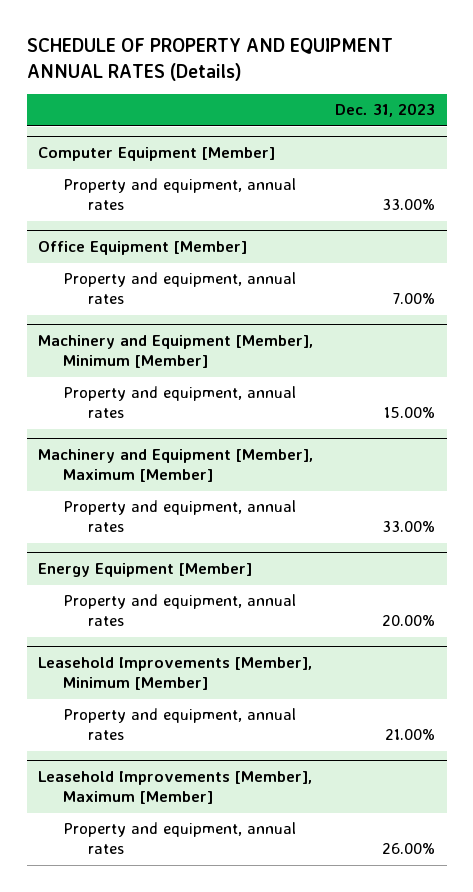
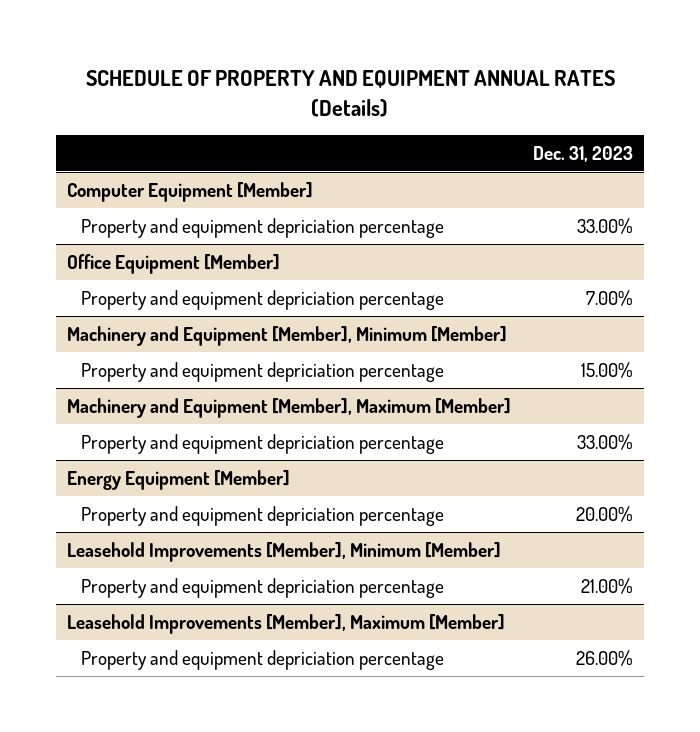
[63,178,297,211] Property and equipment, annual rates -> [81,218,445,239] Property and equipment depriciation percentage
[63,272,297,305] Property and equipment, annual rates -> [81,290,445,311] Property and equipment depriciation percentage
[63,386,297,419] Property and equipment, annual rates -> [81,362,445,383] Property and equipment depriciation percentage
[63,500,297,533] Property and equipment, annual rates -> [81,434,445,455] Property and equipment depriciation percentage
[63,594,297,627] Property and equipment, annual rates -> [81,506,445,527] Property and equipment depriciation percentage
[63,708,297,741] Property and equipment, annual rates -> [81,578,445,599] Property and equipment depriciation percentage
[63,822,297,855] Property and equipment, annual rates -> [81,650,445,671] Property and equipment depriciation percentage

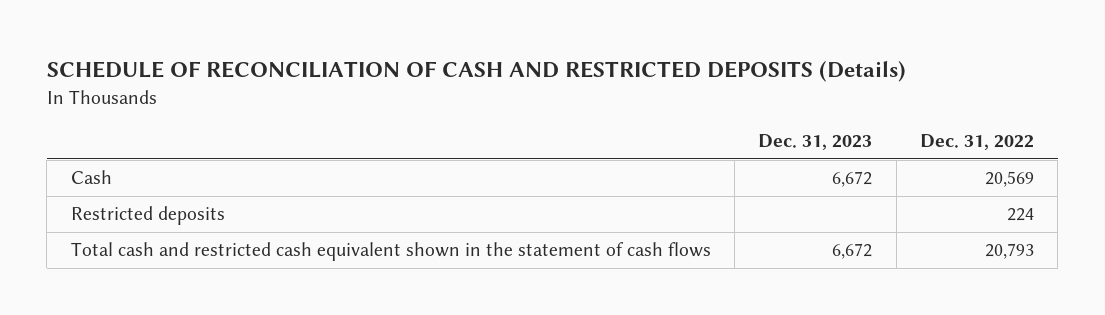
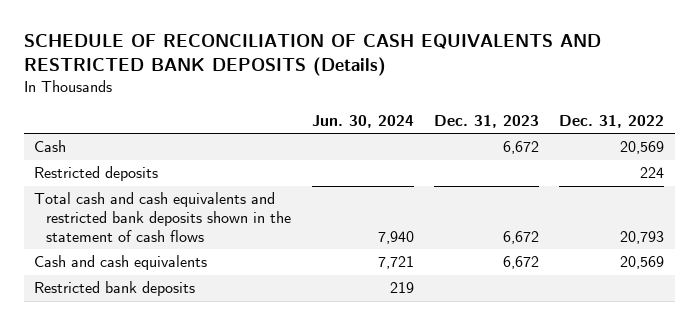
[46,61,906,83] SCHEDULE OF RECONCILIATION OF CASH AND RESTRICTED DEPOSITS (Details) -> [23,34,601,77] SCHEDULE OF RECONCILIATION OF CASH EQUIVALENTS AND RESTRICTED BANK DEPOSITS (Details)
none -> [311,114,414,128] Jun. 30, 2024
[70,242,711,262] Total cash and restricted cash equivalent shown in the statement of cash flows -> [33,192,292,242] Total cash and cash equivalents and restricted bank deposits shown in the statement of cash flows
none -> [33,255,207,271] Cash and cash equivalents
none -> [33,281,195,297] Restricted bank deposits

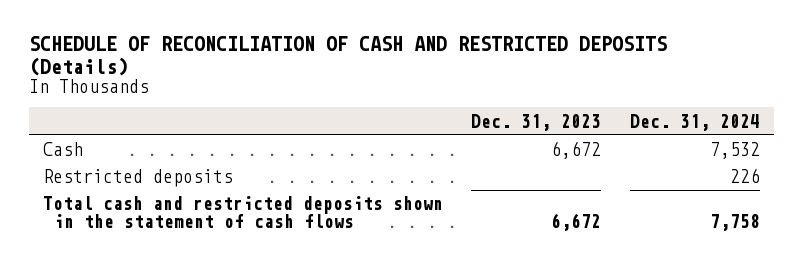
[23,34,601,77] SCHEDULE OF RECONCILIATION OF CASH EQUIVALENTS AND RESTRICTED BANK DEPOSITS (Details) -> [28,36,667,76] SCHEDULE OF RECONCILIATION OF CASH AND RESTRICTED DEPOSITS (Details)
[311,114,414,128] Jun. 30, 2024 -> none
[559,114,665,128] Dec. 31, 2022 -> none
none -> [629,113,760,131] Dec. 31, 2024
[33,255,207,271] Cash and cash equivalents -> none
[33,281,195,297] Restricted bank deposits -> none
[33,192,292,242] Total cash and cash equivalents and restricted bank deposits shown in the statement of cash flows -> [42,196,443,229] Total cash and restricted deposits shown in the statement of cash flows

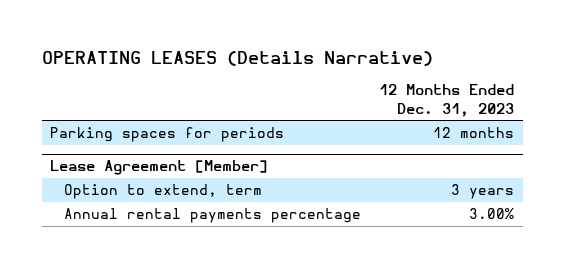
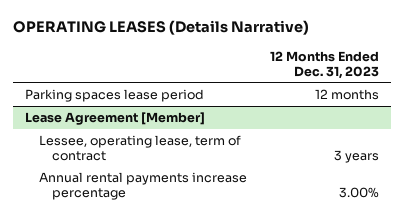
[50,127,285,143] Parking spaces for periods -> [24,88,204,102] Parking spaces lease period
[64,184,263,200] Option to extend, term -> [38,134,241,161] Lessee, operating lease, term of contract
[64,208,362,224] Annual rental payments percentage -> [38,171,247,200] Annual rental payments increase percentage

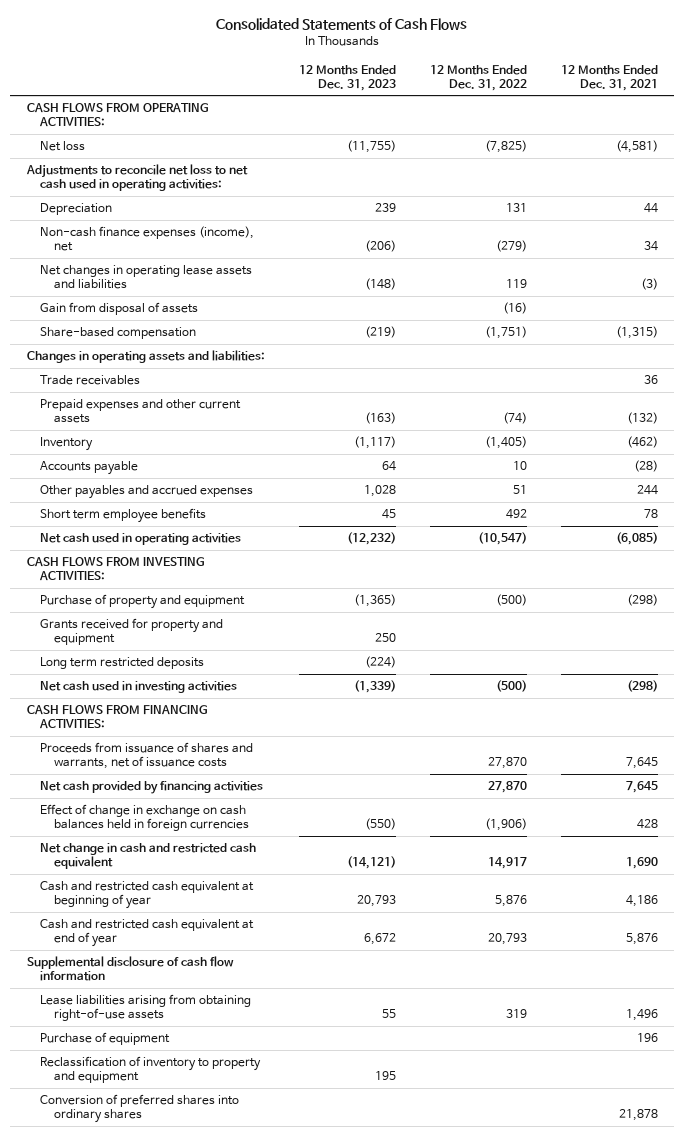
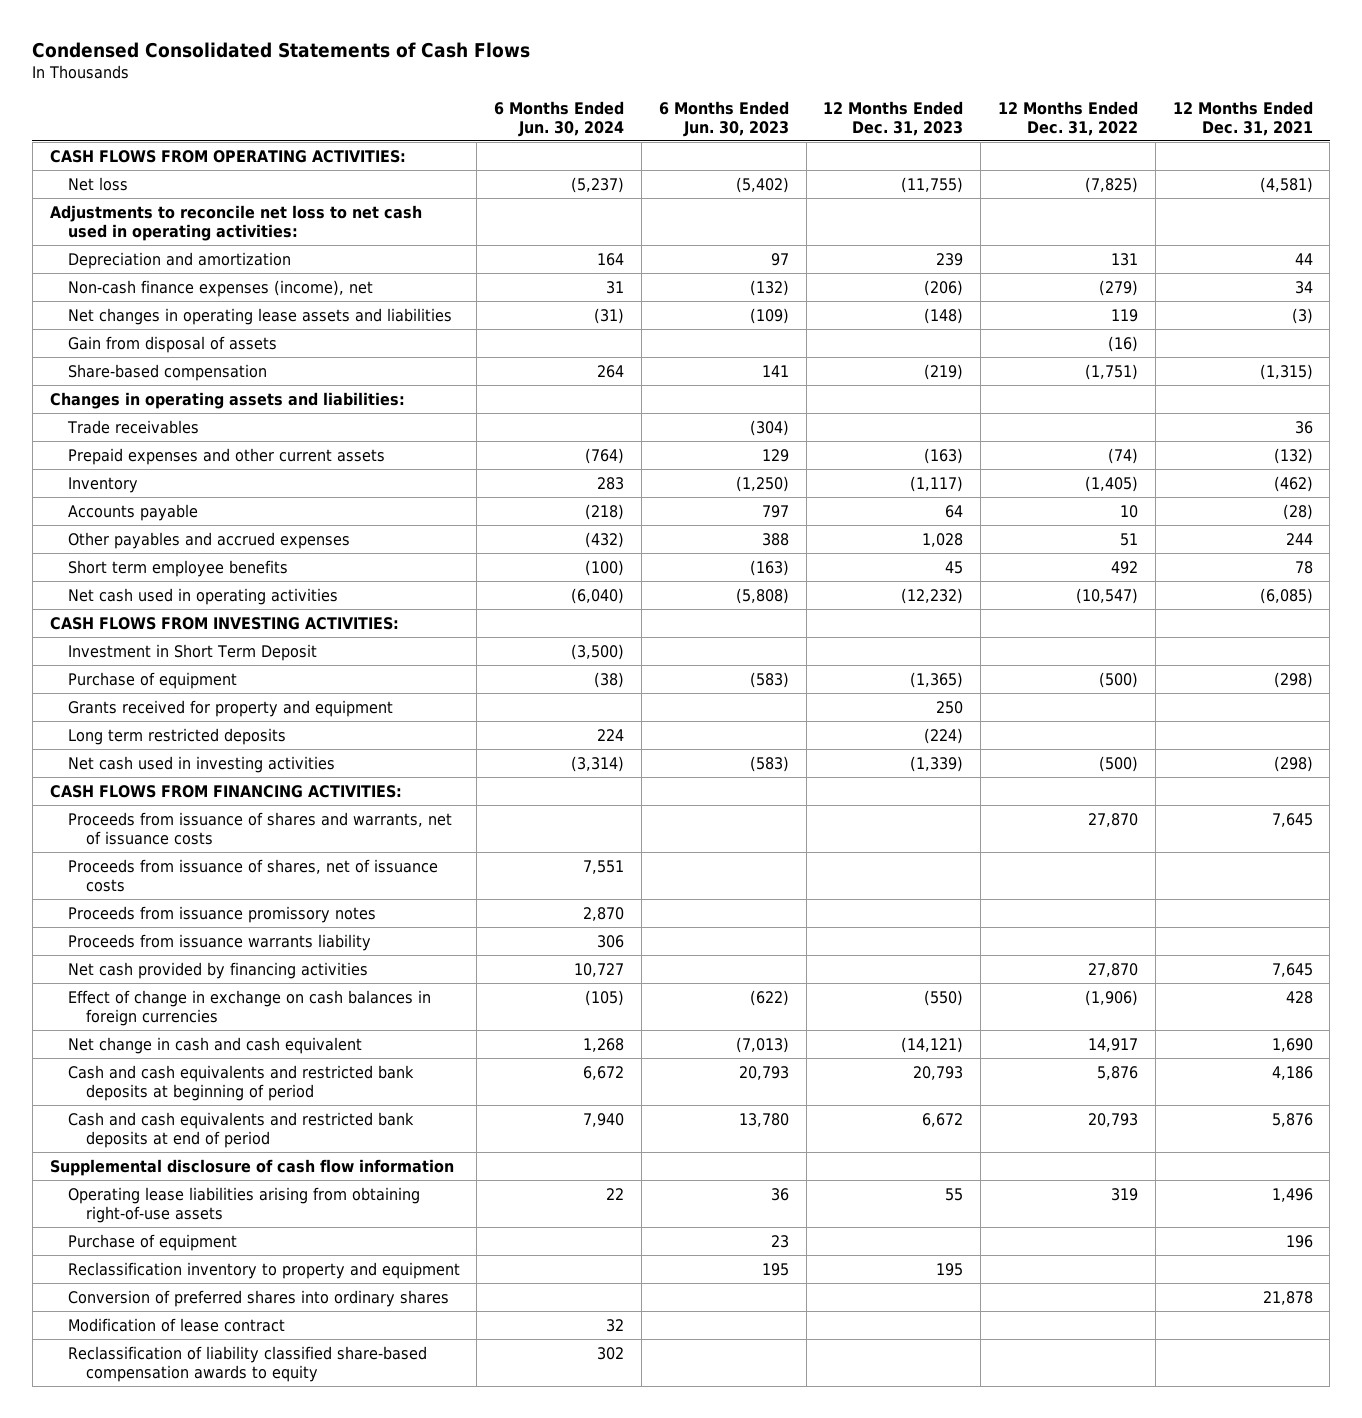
[216,17,468,30] Consolidated Statements of Cash Flows -> [32,41,531,58] Condensed Consolidated Statements of Cash Flows
none -> [494,100,625,137] 6 Months Ended Jun. 30, 2024
none -> [658,100,789,137] 6 Months Ended Jun. 30, 2023
[40,203,113,216] Depreciation -> [67,251,291,269] Depreciation and amortization
none -> [67,643,317,661] Investment in Short Term Deposit
[40,594,246,610] Purchase of property and equipment -> [67,671,237,689] Purchase of equipment
none -> [67,858,438,892] Proceeds from issuance of shares, net of issuance costs
none -> [67,905,376,923] Proceeds from issuance promissory notes
none -> [67,933,371,951] Proceeds from issuance warrants liability
[40,804,249,832] Effect of change in exchange on cash balances held in foreign currencies -> [67,989,431,1026] Effect of change in exchange on cash balances in foreign currencies
[40,843,257,870] Net change in cash and restricted cash equivalent -> [67,1036,362,1054] Net change in cash and cash equivalent
[40,881,255,910] Cash and restricted cash equivalent at beginning of year -> [67,1064,414,1101] Cash and cash equivalents and restricted bank deposits at beginning of period
[40,919,255,948] Cash and restricted cash equivalent at end of year -> [67,1111,414,1148] Cash and cash equivalents and restricted bank deposits at end of period
[40,994,252,1022] Lease liabilities arising from obtaining right-of-use assets -> [67,1186,420,1223] Operating lease liabilities arising from obtaining right-of-use assets
[40,1056,262,1084] Reclassification of inventory to property and equipment -> [67,1261,460,1279] Reclassification inventory to property and equipment
none -> [67,1317,285,1332] Modification of lease contract
none -> [67,1345,427,1382] Reclassification of liability classified share-based compensation awards to equity

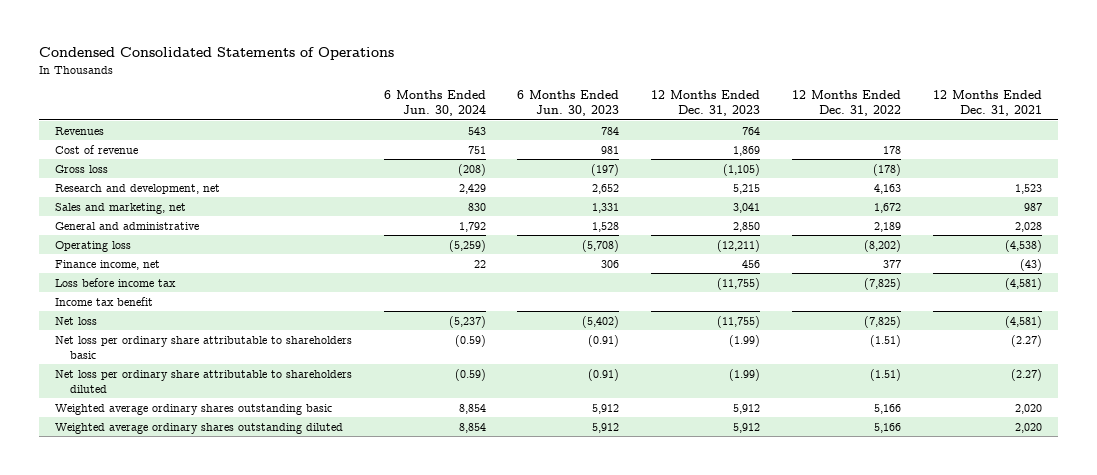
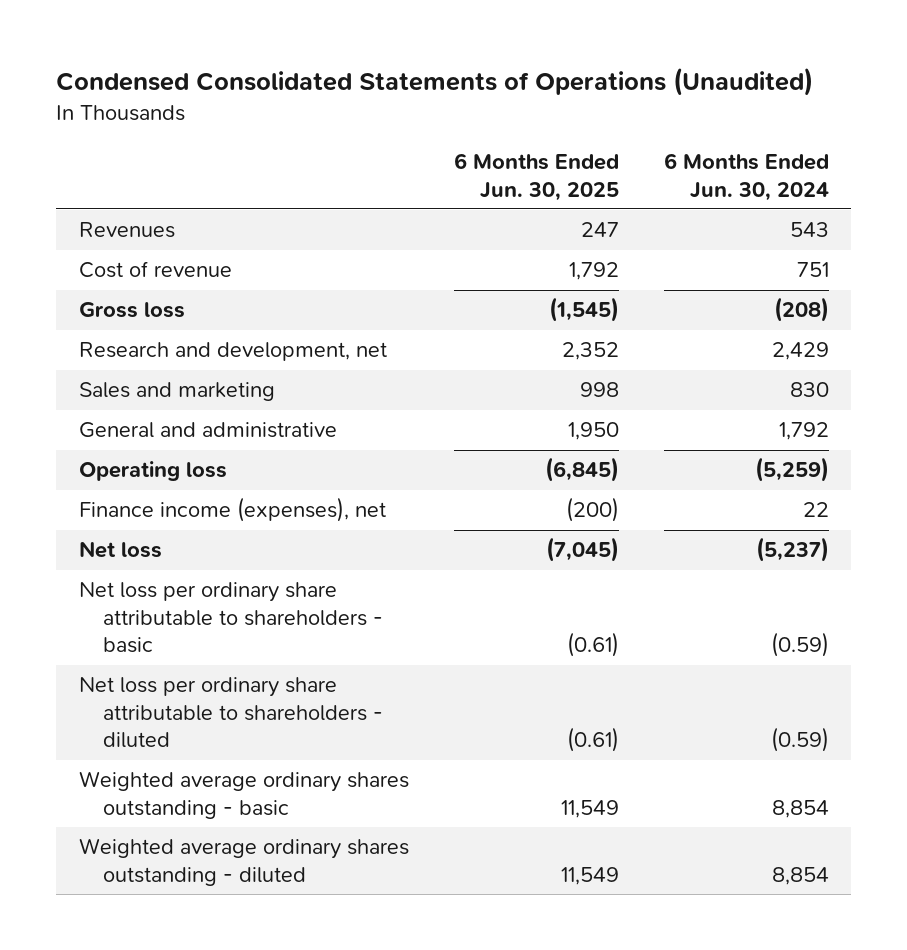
[38,47,394,61] Condensed Consolidated Statements of Operations -> [55,67,813,97] Condensed Consolidated Statements of Operations (Unaudited)
[517,90,620,117] 6 Months Ended Jun. 30, 2023 -> none
[651,90,761,117] 12 Months Ended Dec. 31, 2023 -> none
[792,90,902,117] 12 Months Ended Dec. 31, 2022 -> none
[933,90,1043,117] 12 Months Ended Dec. 31, 2021 -> none
none -> [453,152,619,201] 6 Months Ended Jun. 30, 2025
[54,202,186,214] Sales and marketing, net -> [78,382,275,402] Sales and marketing
[54,277,176,287] Loss before income tax -> none
[54,296,153,306] Income tax benefit -> none
[54,259,160,270] Finance income, net -> [78,497,386,523] Finance income (expenses), net
[54,335,352,359] Net loss per ordinary share attributable to shareholders basic -> [78,582,384,654] Net loss per ordinary share attributable to shareholders - basic
[54,369,352,393] Net loss per ordinary share attributable to shareholders diluted -> [78,677,384,749] Net loss per ordinary share attributable to shareholders - diluted
[54,403,332,415] Weighted average ordinary shares outstanding basic -> [78,771,409,819] Weighted average ordinary shares outstanding - basic
[54,422,343,434] Weighted average ordinary shares outstanding diluted -> [78,838,409,886] Weighted average ordinary shares outstanding - diluted

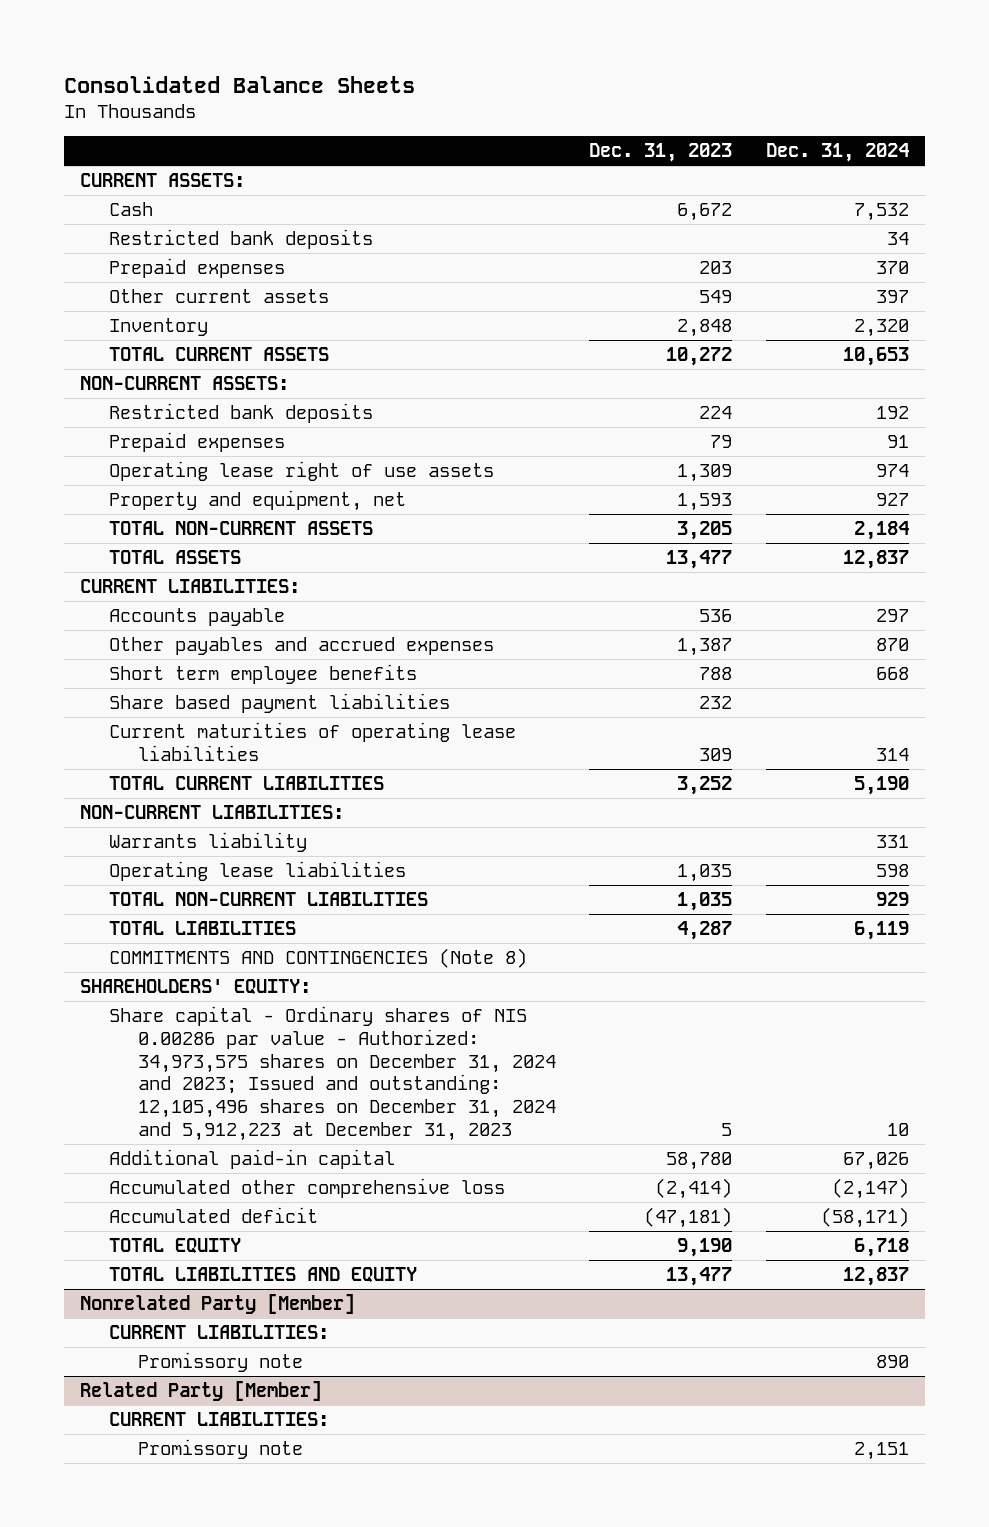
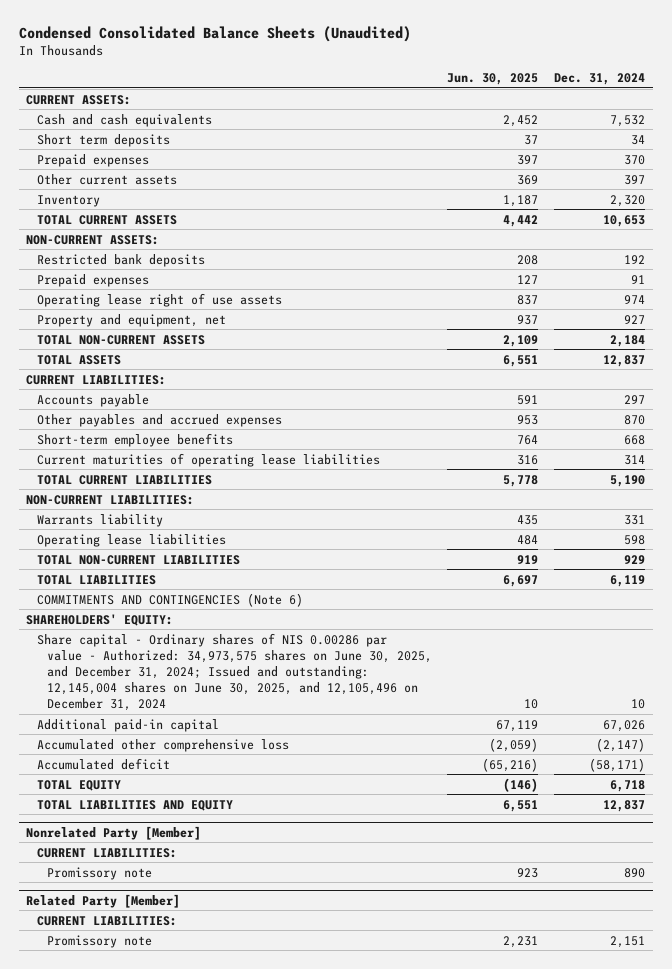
[63,75,415,93] Consolidated Balance Sheets -> [18,26,411,43] Condensed Consolidated Balance Sheets (Unaudited)
[589,143,733,163] Dec. 31, 2023 -> none
none -> [447,72,539,85] Jun. 30, 2025
[109,201,154,216] Cash -> [36,113,212,127] Cash and cash equivalents
[109,228,374,249] Restricted bank deposits -> [36,133,170,147] Short term deposits
[109,692,451,713] Share based payment liabilities -> none
[109,663,418,684] Short term employee benefits -> [36,432,233,447] Short-term employee benefits
[109,947,528,968] COMMITMENTS AND CONTINGENCIES (Note 8) -> [36,592,303,607] COMMITMENTS AND CONTINGENCIES (Note 6)
[109,1005,556,1142] Share capital - Ordinary shares of NIS 0.00286 par value - Authorized: 34,973,575 shares on December 31, 2024 and 2023; Issued and outstanding: 12,105,496 shares on December 31, 2024 and 5,912,223 at December 31, 2023 -> [36,632,432,711] Share capital - Ordinary shares of NIS 0.00286 par value - Authorized: 34,973,575 shares on June 30, 2025, and December 31, 2024; Issued and outstanding: 12,145,004 shares on June 30, 2025, and 12,105,496 on December 31, 2024

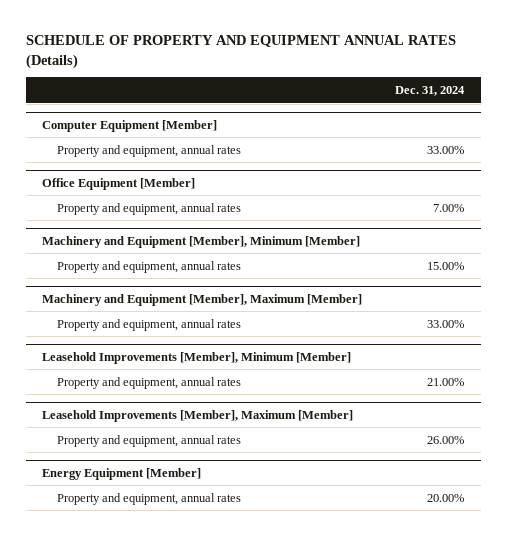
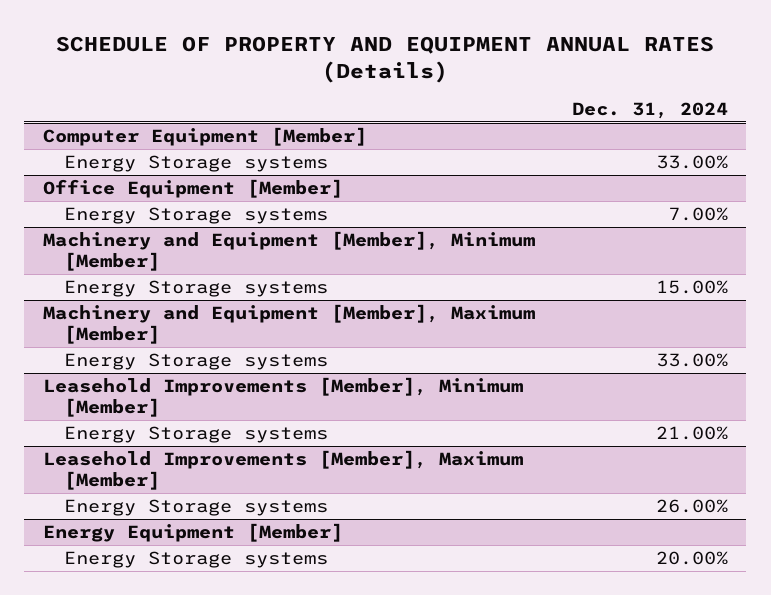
[56,144,241,157] Property and equipment, annual rates -> [63,154,328,172] Energy Storage systems
[56,202,241,215] Property and equipment, annual rates -> [63,206,328,224] Energy Storage systems
[56,260,241,273] Property and equipment, annual rates -> [63,279,328,297] Energy Storage systems
[56,318,241,331] Property and equipment, annual rates -> [63,352,328,370] Energy Storage systems
[56,376,241,389] Property and equipment, annual rates -> [63,425,328,443] Energy Storage systems
[56,434,241,447] Property and equipment, annual rates -> [63,498,328,516] Energy Storage systems
[56,492,241,505] Property and equipment, annual rates -> [63,550,328,568] Energy Storage systems

